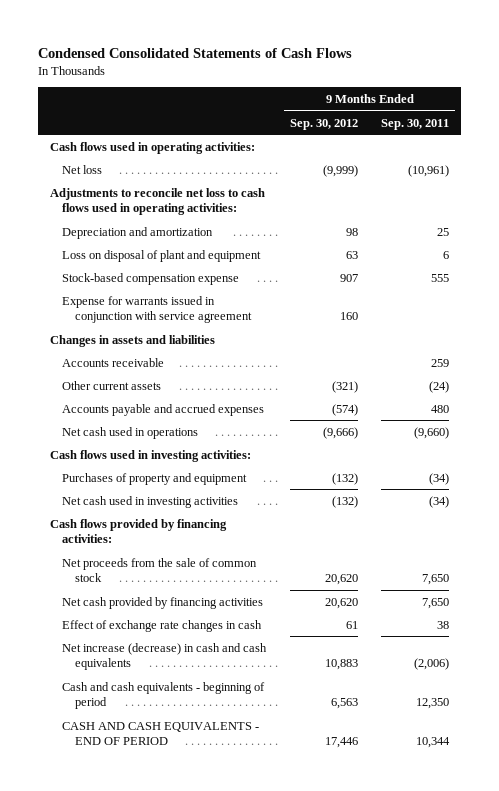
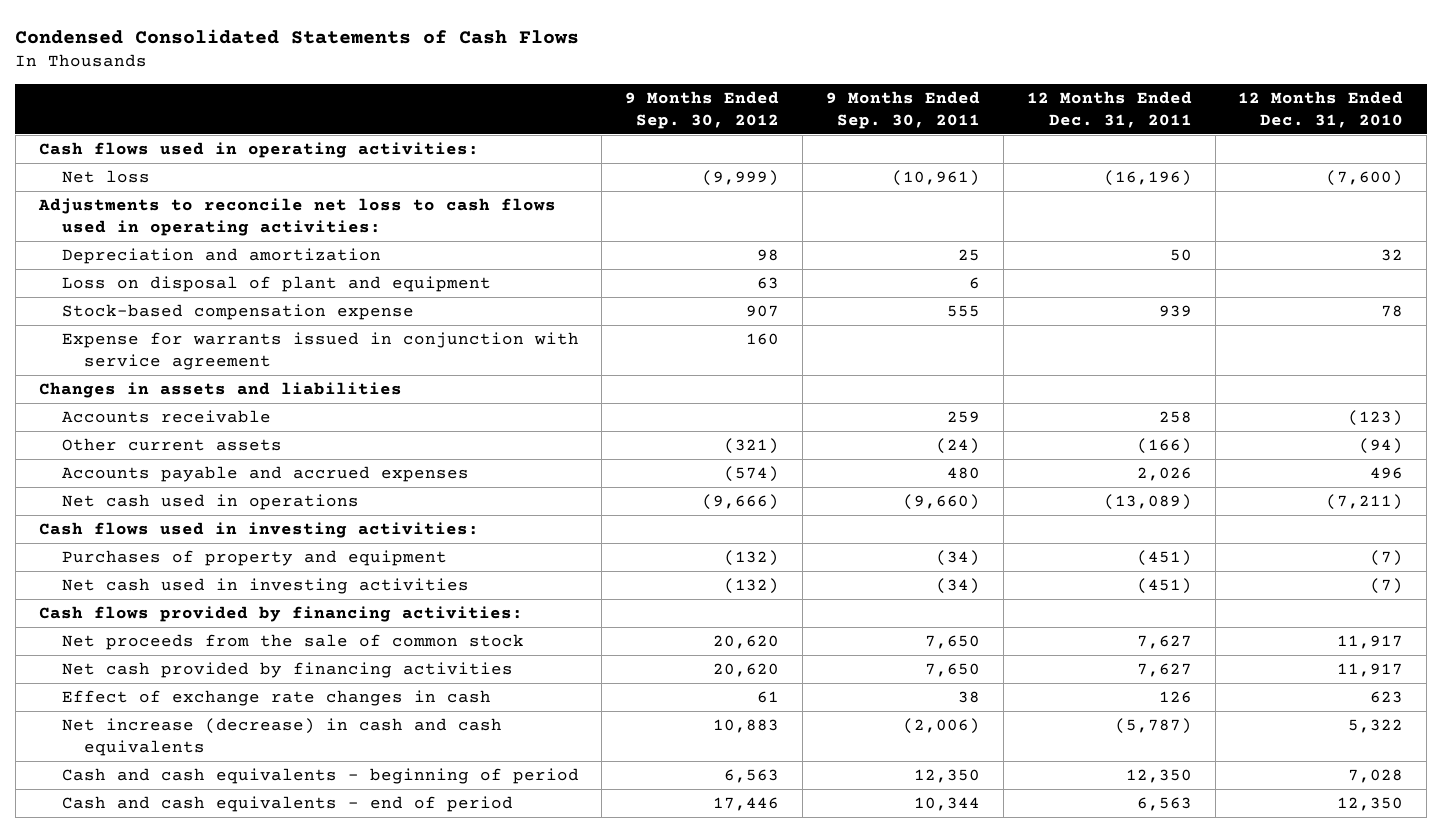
none -> [1026,90,1192,128] 12 Months Ended Dec. 31, 2011
none -> [1238,90,1404,128] 12 Months Ended Dec. 31, 2010
[62,721,260,746] CASH AND CASH EQUIVALENTS - END OF PERIOD -> [61,796,513,813] Cash and cash equivalents - end of period

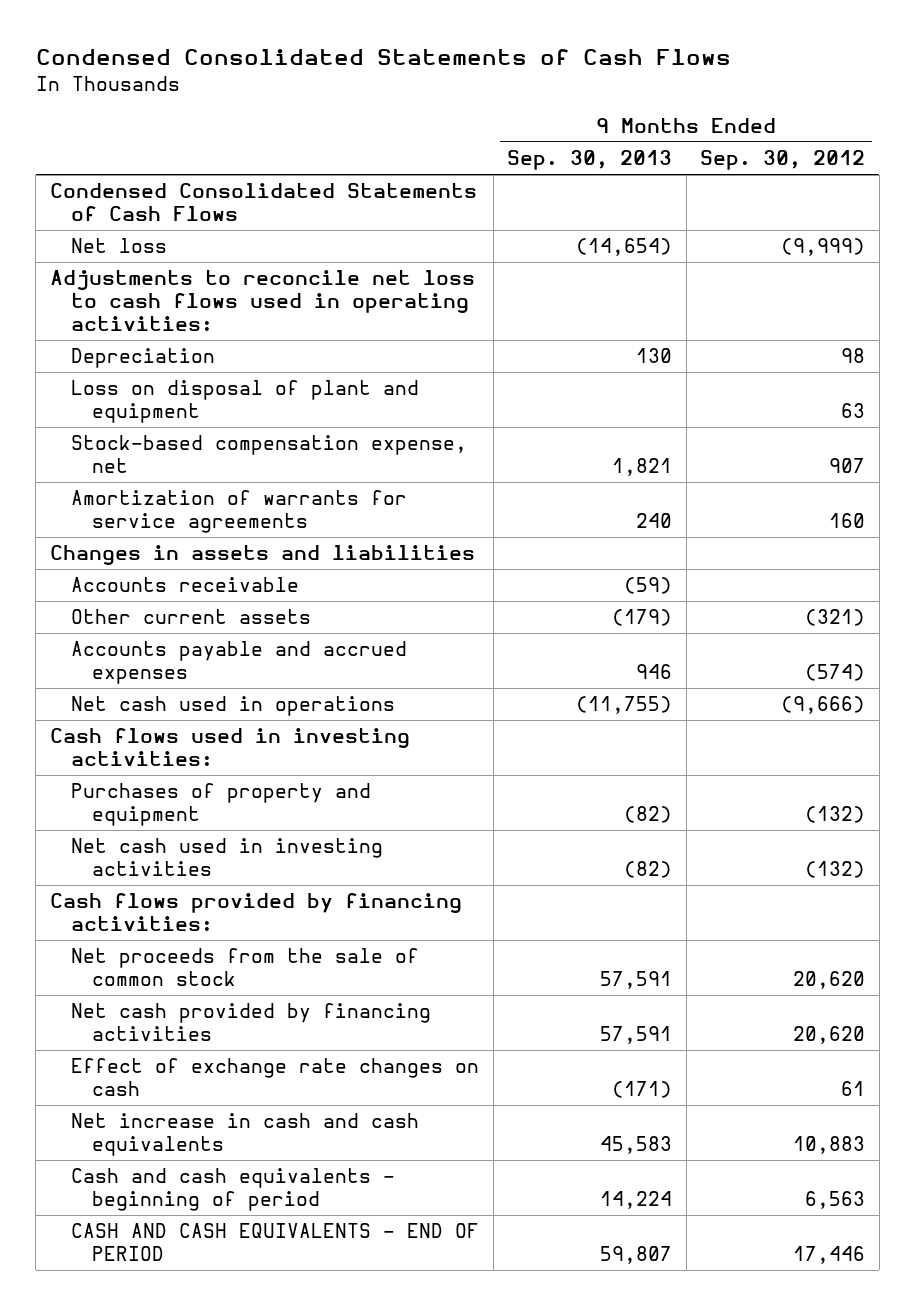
[825,90,980,129] 9 Months Ended Sep. 30, 2011 -> none
[1026,90,1192,128] 12 Months Ended Dec. 31, 2011 -> none
[1238,90,1404,128] 12 Months Ended Dec. 31, 2010 -> none
none -> [507,150,673,171] Sep. 30, 2013
[38,142,479,159] Cash flows used in operating activities: -> none
none -> [49,183,477,222] Condensed Consolidated Statements of Cash Flows
[61,248,381,265] Depreciation and amortization -> [70,348,215,369] Depreciation
[61,304,414,321] Stock-based compensation expense -> [70,435,467,474] Stock-based compensation expense, net
[61,332,579,371] Expense for warrants issued in conjunction with service agreement -> [70,490,407,534] Amortization of warrants for service agreements
[61,690,491,707] Effect of exchange rate changes in cash -> [70,1058,479,1097] Effect of exchange rate changes on cash
[61,718,502,757] Net increase (decrease) in cash and cash equivalents -> [70,1113,419,1157] Net increase in cash and cash equivalents
[61,796,513,813] Cash and cash equivalents - end of period -> [70,1223,479,1262] CASH AND CASH EQUIVALENTS - END OF PERIOD

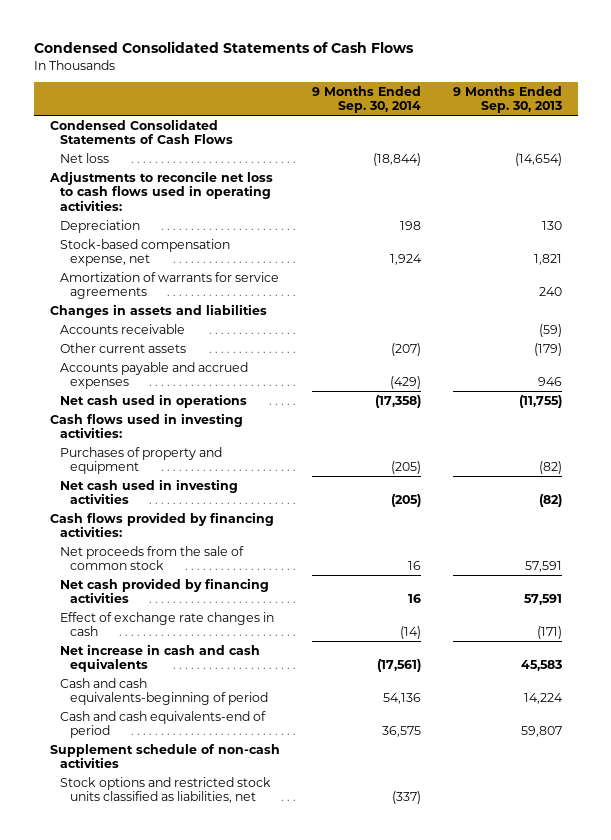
[700,150,866,171] Sep. 30, 2012 -> none
none -> [311,85,421,114] 9 Months Ended Sep. 30, 2014
[70,380,419,424] Loss on disposal of plant and equipment -> none
[70,1058,479,1097] Effect of exchange rate changes on cash -> [59,611,274,637] Effect of exchange rate changes in cash
[70,1168,395,1212] Cash and cash equivalents - beginning of period -> [59,677,268,706] Cash and cash equivalents-beginning of period
[70,1223,479,1262] CASH AND CASH EQUIVALENTS - END OF PERIOD -> [59,710,266,739] Cash and cash equivalents-end of period
none -> [49,743,280,769] Supplement schedule of non-cash activities
none -> [59,776,271,804] Stock options and restricted stock units classified as liabilities, net

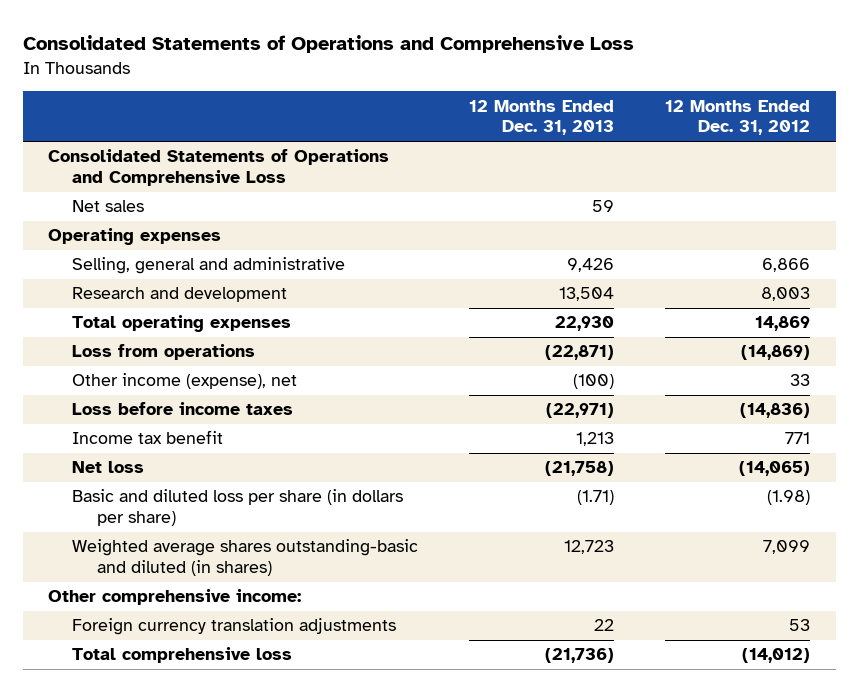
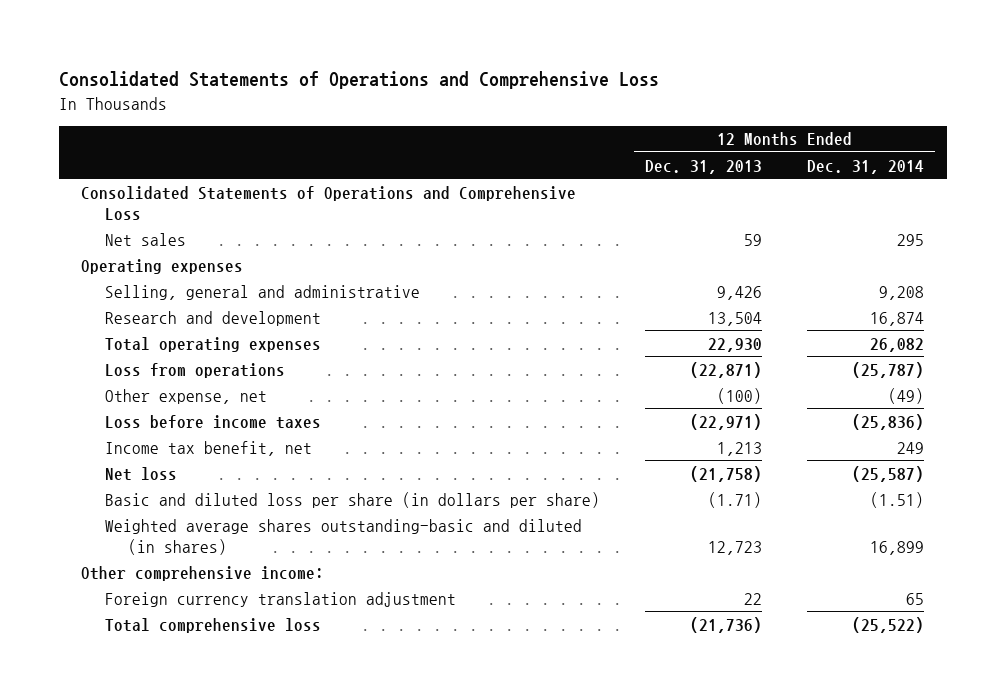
[665,99,811,136] 12 Months Ended Dec. 31, 2012 -> none
none -> [807,159,925,174] Dec. 31, 2014
[72,373,298,390] Other income (expense), net -> [104,388,267,404] Other expense, net
[72,430,224,445] Income tax benefit -> [104,440,312,456] Income tax benefit, net
[72,618,397,636] Foreign currency translation adjustments -> [104,591,456,607] Foreign currency translation adjustment

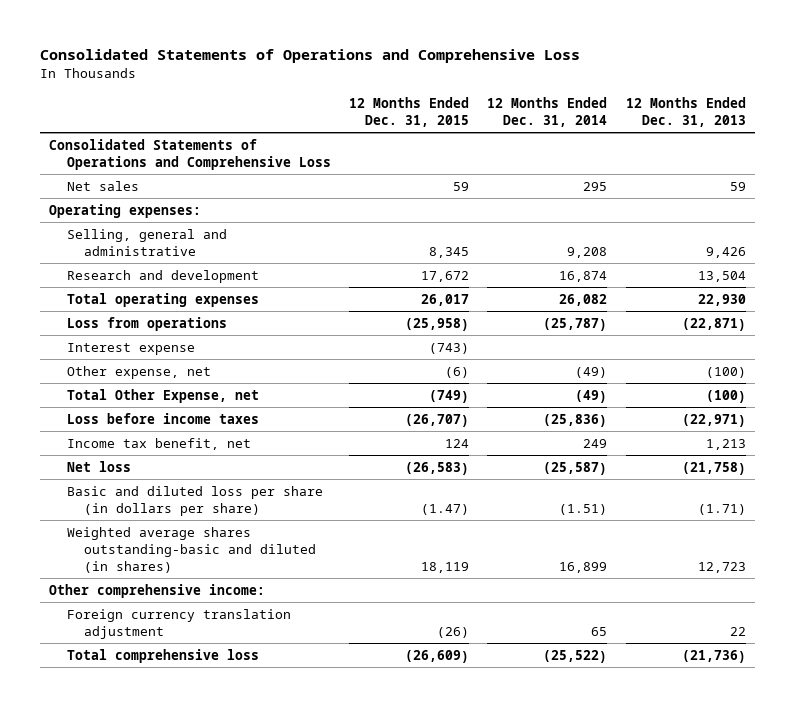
none -> [348,96,469,127] 12 Months Ended Dec. 31, 2015
[81,258,244,274] Operating expenses -> [48,203,201,218] Operating expenses:
none -> [66,342,195,355] Interest expense
none -> [66,388,259,403] Total Other Expense, net

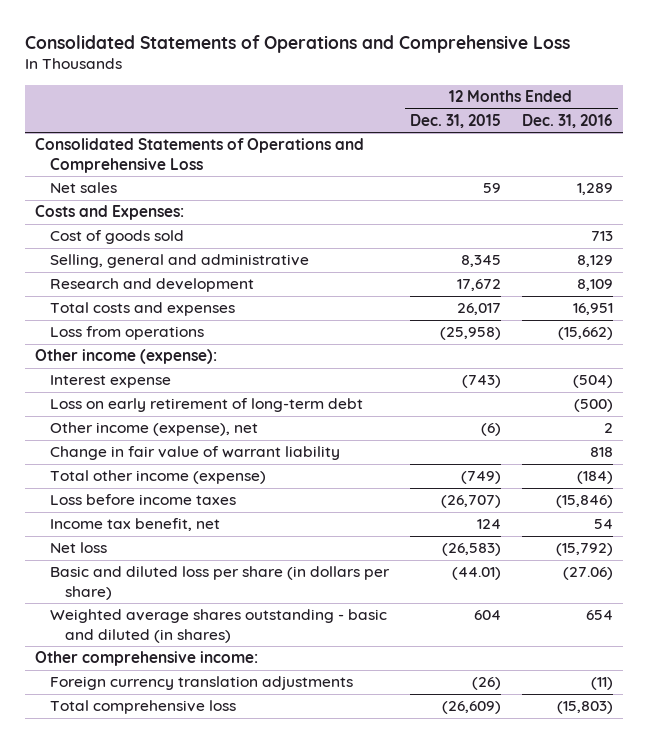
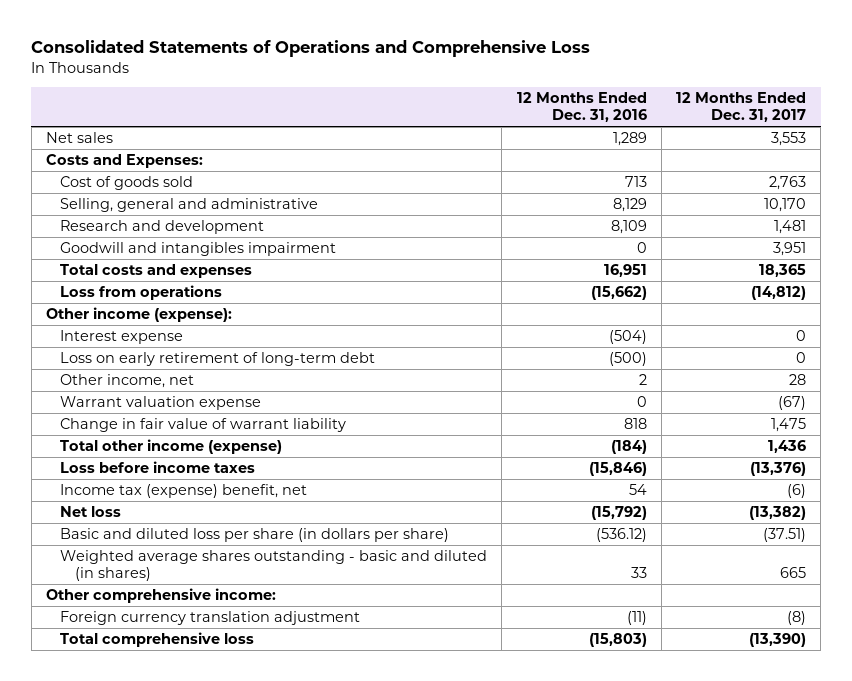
[409,113,501,128] Dec. 31, 2015 -> none
none -> [676,91,807,123] 12 Months Ended Dec. 31, 2017
[35,138,365,173] Consolidated Statements of Operations and Comprehensive Loss -> none
none -> [60,241,337,256] Goodwill and intangibles impairment
[50,422,259,437] Other income (expense), net -> [60,373,195,388] Other income, net
none -> [60,395,262,410] Warrant valuation expense
[50,518,221,532] Income tax benefit, net -> [60,483,308,498] Income tax (expense) benefit, net
[562,567,613,581] (27.06) -> [595,527,647,542] (536.12)
[585,610,613,621] 654 -> [630,567,647,579] 33
[50,676,354,691] Foreign currency translation adjustments -> [60,610,361,625] Foreign currency translation adjustment

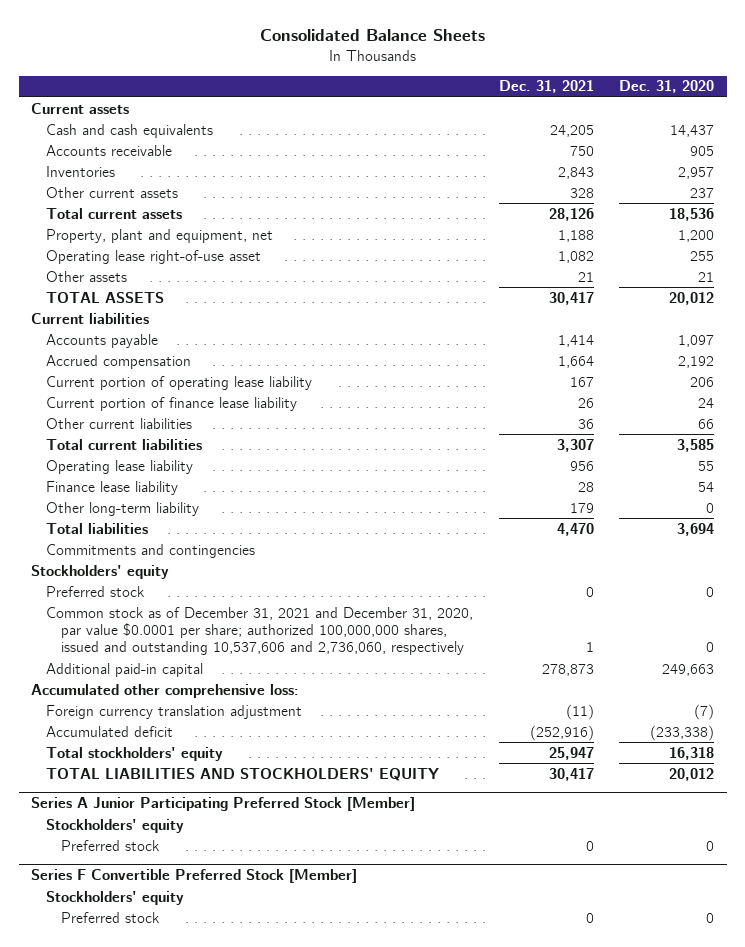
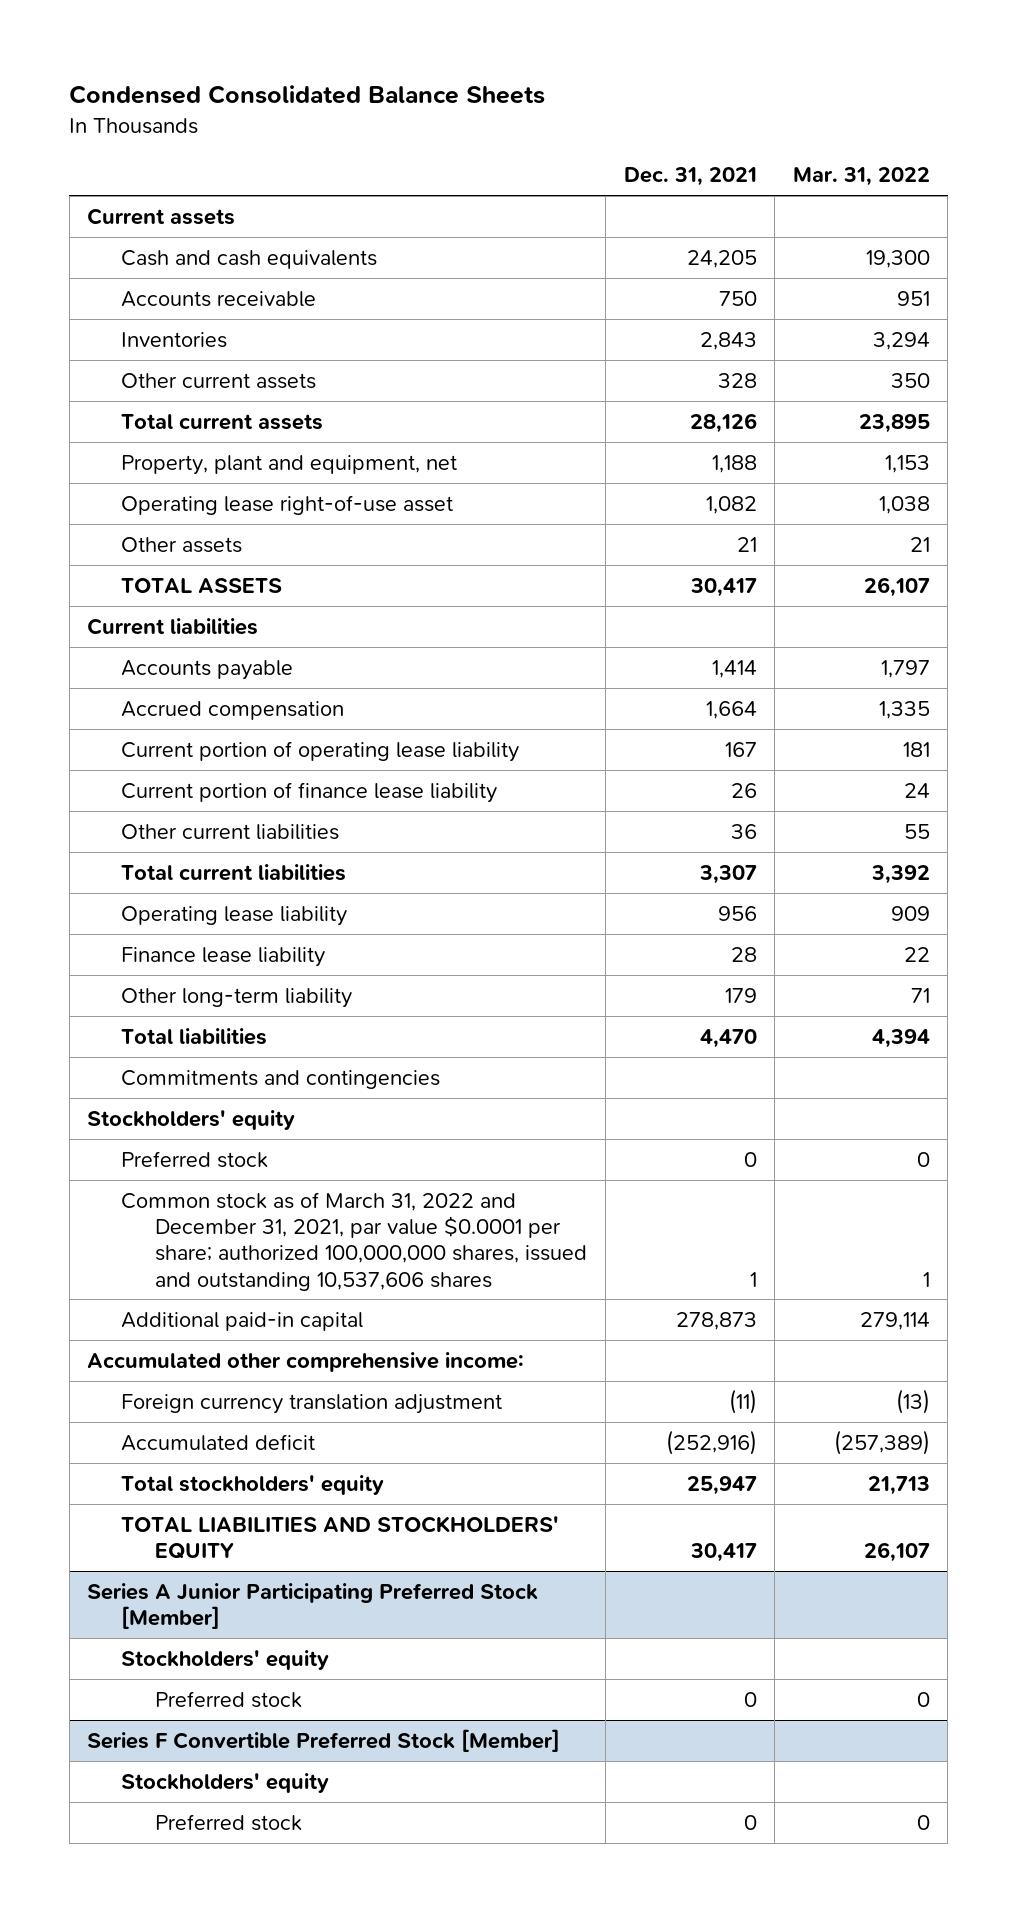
[259,29,485,42] Consolidated Balance Sheets -> [69,85,546,105] Condensed Consolidated Balance Sheets
[619,80,715,94] Dec. 31, 2020 -> none
none -> [792,167,930,187] Mar. 31, 2022
[46,606,474,656] Common stock as of December 31, 2021 and December 31, 2020, par value $0.0001 per share; authorized 100,000,000 shares, issued and outstanding 10,537,606 and 2,736,060, respectively -> [121,1191,588,1291] Common stock as of March 31, 2022 and December 31, 2021, par value $0.0001 per share; authorized 100,000,000 shares, issued and outstanding 10,537,606 shares
[31,683,300,698] Accumulated other comprehensive loss: -> [87,1351,525,1372] Accumulated other comprehensive income:

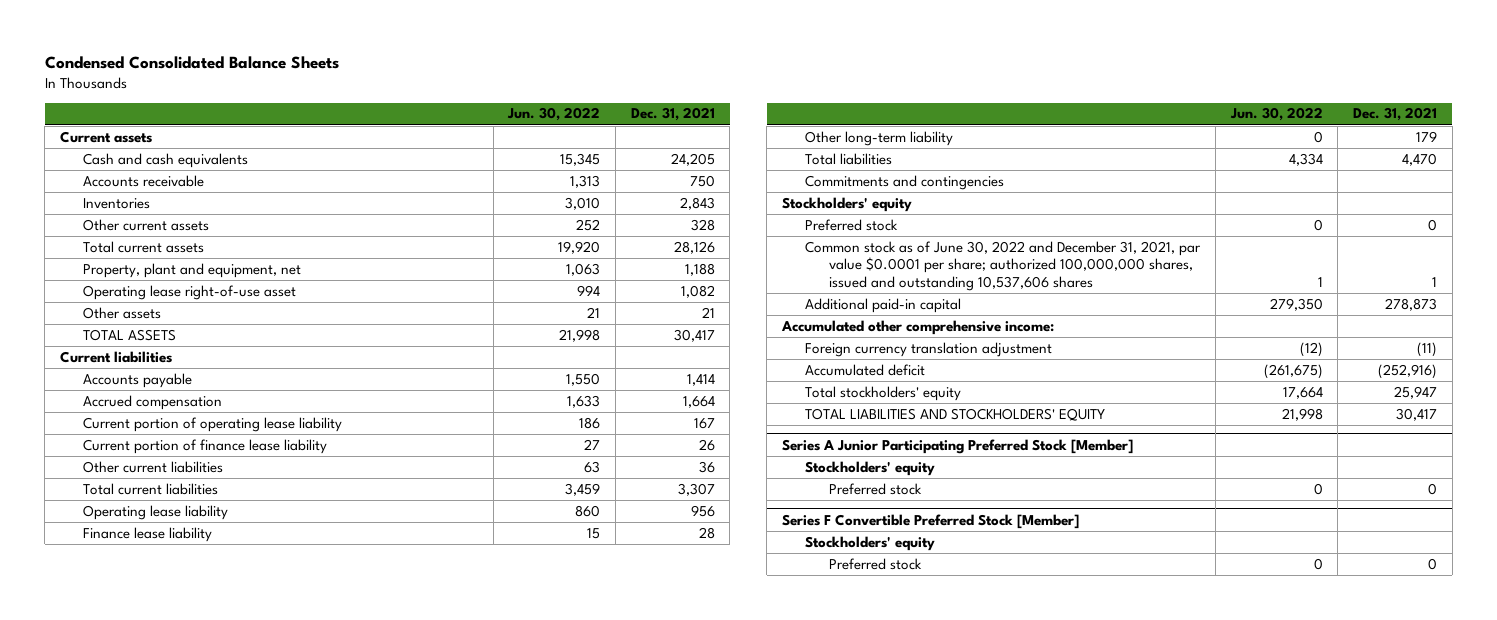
[792,167,930,187] Mar. 31, 2022 -> none
none -> [507,107,601,122] Jun. 30, 2022
[121,1191,588,1291] Common stock as of March 31, 2022 and December 31, 2021, par value $0.0001 per share; authorized 100,000,000 shares, issued and outstanding 10,537,606 shares -> [805,240,1202,291] Common stock as of June 30, 2022 and December 31, 2021, par value $0.0001 per share; authorized 100,000,000 shares, issued and outstanding 10,537,606 shares

